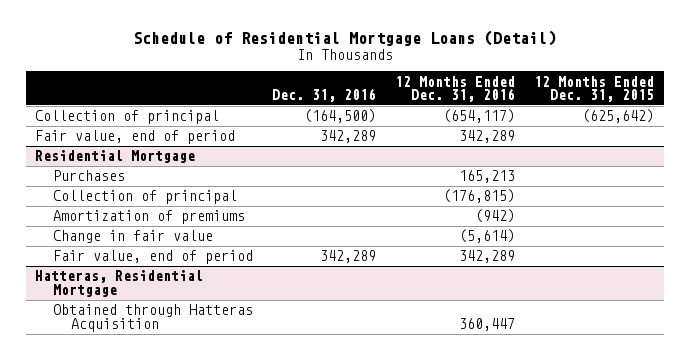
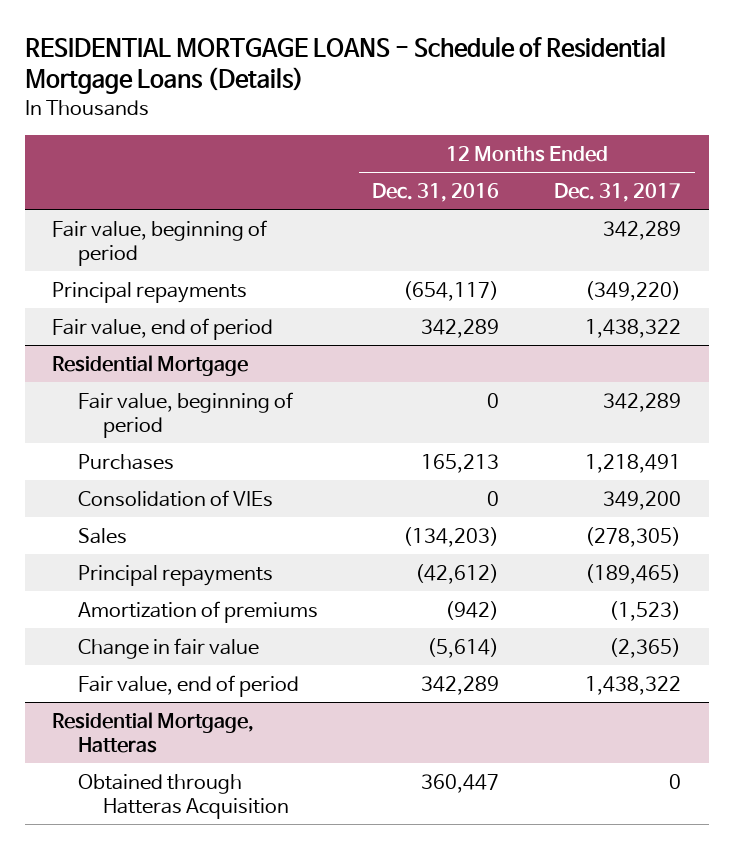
[132,29,556,46] Schedule of Residential Mortgage Loans (Detail) -> [24,37,666,95] RESIDENTIAL MORTGAGE LOANS - Schedule of Residential Mortgage Loans (Details)
[272,88,377,103] Dec. 31, 2016 -> none
[534,75,655,103] 12 Months Ended Dec. 31, 2015 -> none
none -> [554,182,682,202] Dec. 31, 2017
none -> [52,219,268,267] Fair value, beginning of period
[35,110,220,125] Collection of principal -> [52,281,248,303] Principal repayments
none -> [77,391,293,439] Fair value, beginning of period
none -> [77,489,273,507] Consolidation of VIEs
none -> [77,527,127,544] Sales
[53,190,238,205] Collection of principal -> [77,564,273,586] Principal repayments
[443,189,516,204] (176,815) -> [415,563,500,584] (42,612)
[35,270,204,298] Hatteras, Residential Mortgage -> [52,711,255,754] Residential Mortgage, Hatteras

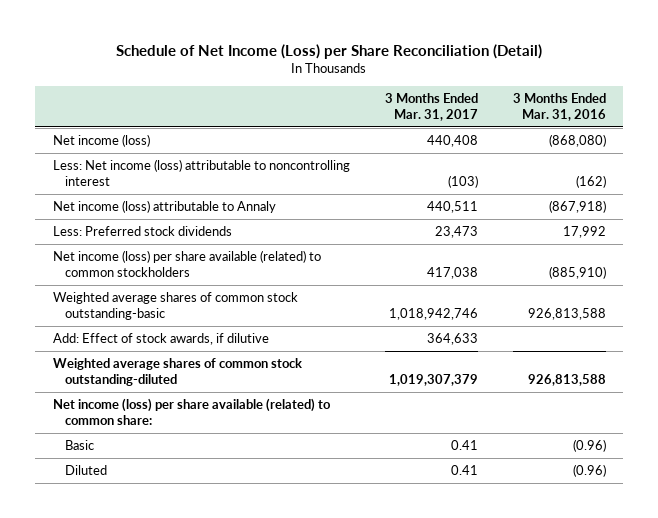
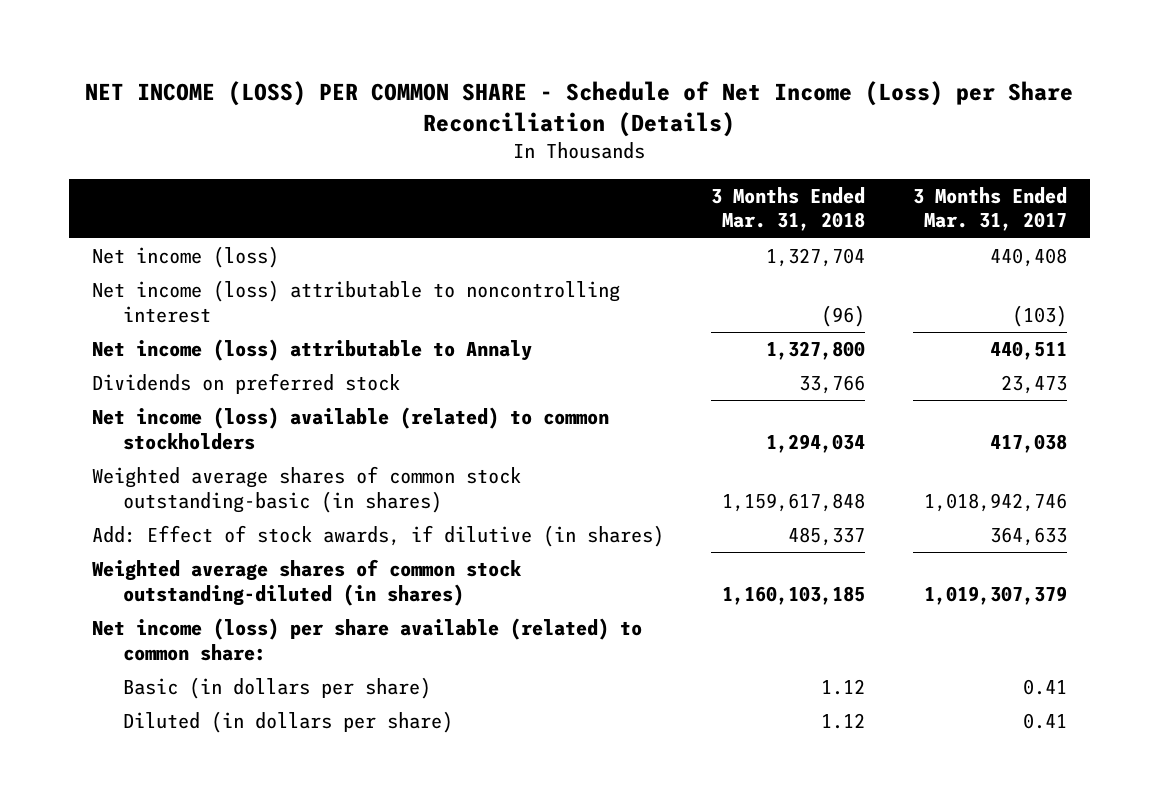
[116,43,543,59] Schedule of Net Income (Loss) per Share Reconciliation (Detail) -> [85,81,1074,138] NET INCOME (LOSS) PER COMMON SHARE - Schedule of Net Income (Loss) per Share Reconciliation (Details)
[512,93,606,122] 3 Months Ended Mar. 31, 2016 -> none
none -> [711,186,866,232] 3 Months Ended Mar. 31, 2018
[52,159,350,187] Less: Net income (loss) attributable to noncontrolling interest -> [92,280,621,323] Net income (loss) attributable to noncontrolling interest
[52,226,232,237] Less: Preferred stock dividends -> [92,373,401,395] Dividends on preferred stock
[52,250,321,278] Net income (loss) per share available (related) to common stockholders -> [92,407,610,450] Net income (loss) available (related) to common stockholders
[52,292,298,321] Weighted average shares of common stock outstanding-basic -> [92,466,522,513] Weighted average shares of common stock outstanding-basic (in shares)
[52,333,269,346] Add: Effect of stock awards, if dilutive -> [92,525,665,548] Add: Effect of stock awards, if dilutive (in shares)
[52,358,302,387] Weighted average shares of common stock outstanding-diluted -> [92,559,523,606] Weighted average shares of common stock outstanding-diluted (in shares)
[65,440,95,451] Basic -> [122,677,431,700] Basic (in dollars per share)
[65,465,108,476] Diluted -> [122,711,453,734] Diluted (in dollars per share)

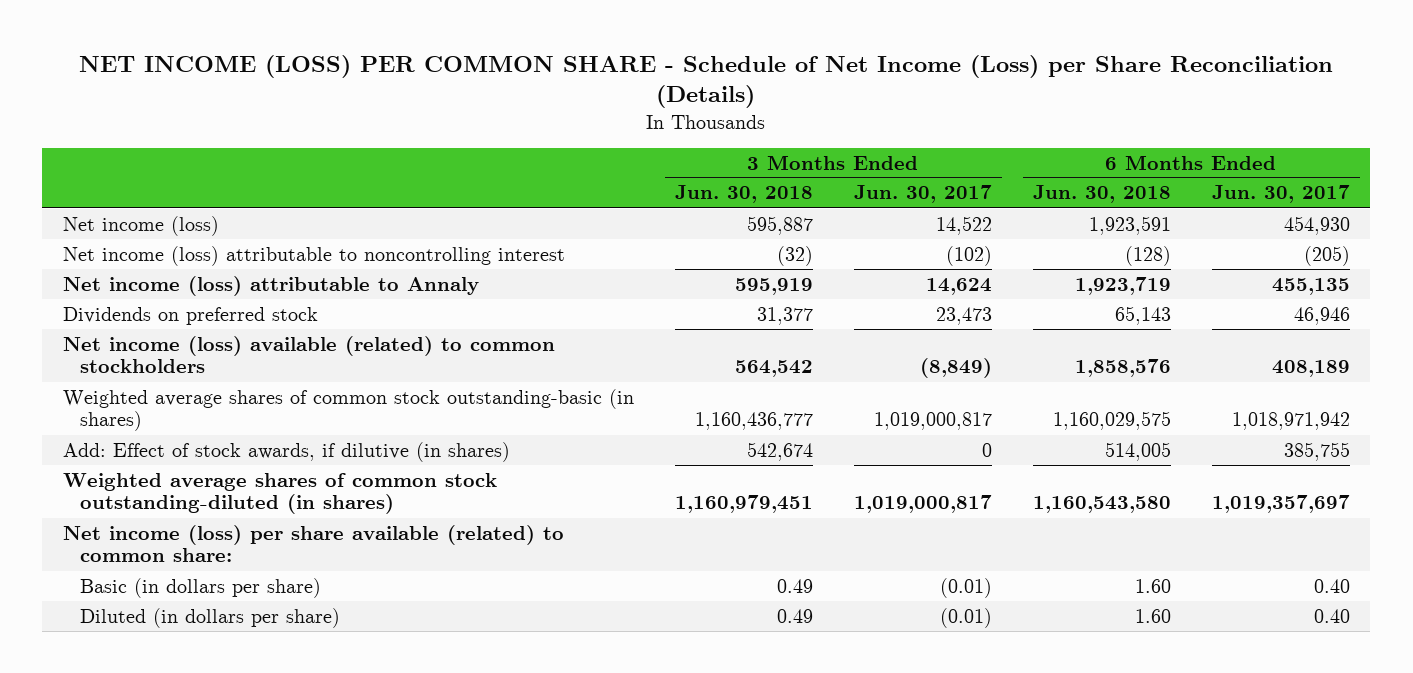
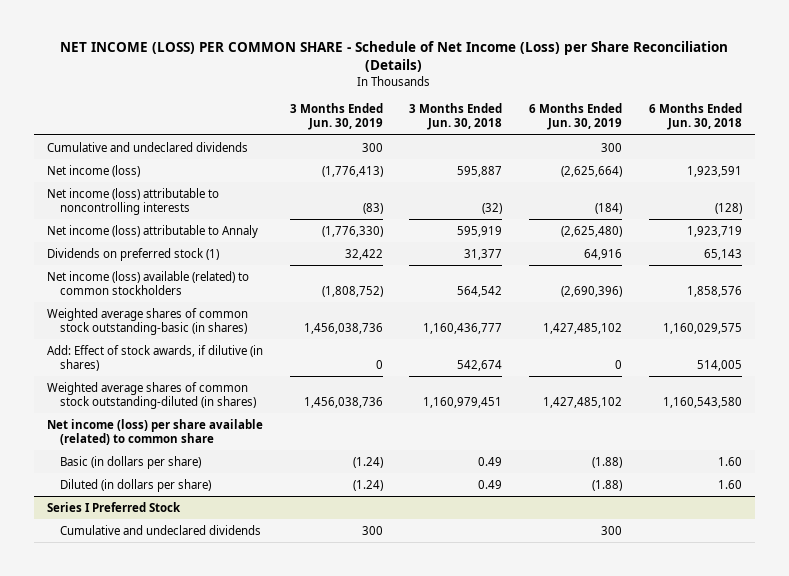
[853,185,992,204] Jun. 30, 2017 -> none
[1211,185,1350,204] Jun. 30, 2017 -> none
none -> [289,103,383,131] 3 Months Ended Jun. 30, 2019
none -> [529,103,623,131] 6 Months Ended Jun. 30, 2019
none -> [47,141,249,152] Cumulative and undeclared dividends
[62,245,565,266] Net income (loss) attributable to noncontrolling interest -> [47,187,220,215] Net income (loss) attributable to noncontrolling interests
[62,306,318,325] Dividends on preferred stock -> [47,247,220,261] Dividends on preferred stock (1)
[62,524,564,563] Net income (loss) per share available (related) to common share: -> [47,418,264,445] Net income (loss) per share available (related) to common share
none -> [47,501,182,512] Series I Preferred Stock
none -> [60,524,262,535] Cumulative and undeclared dividends

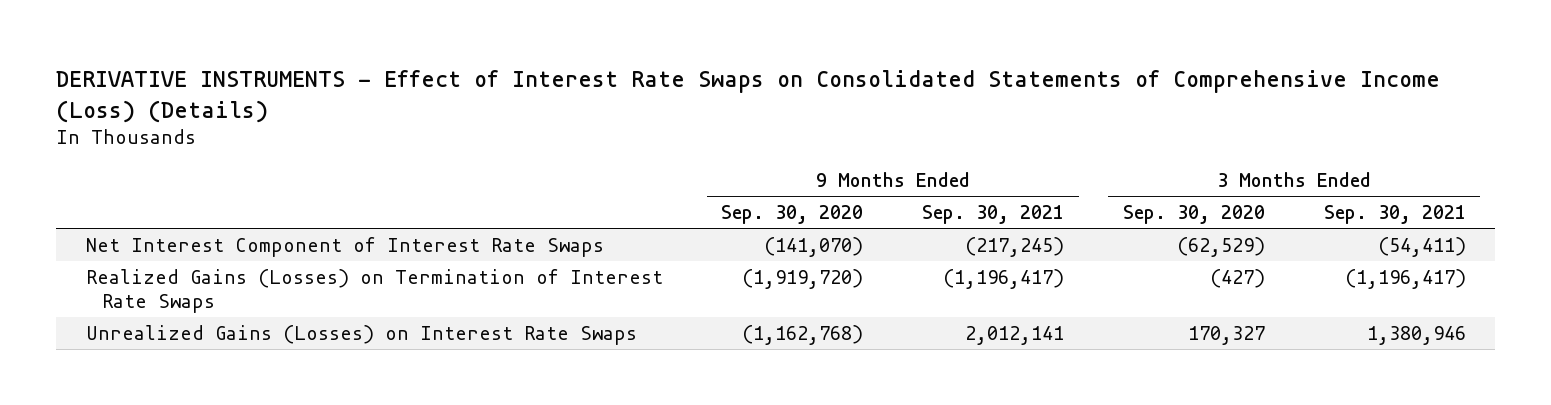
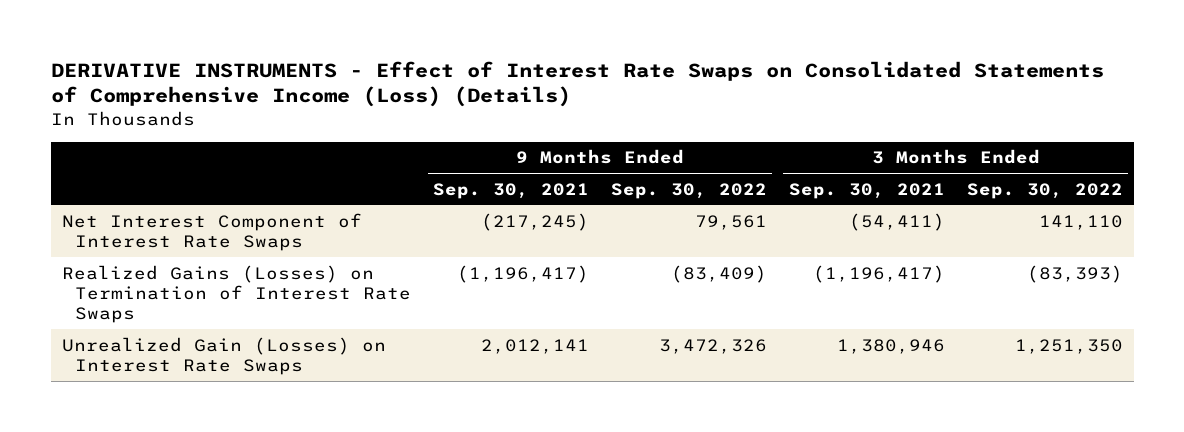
[721,205,864,225] Sep. 30, 2020 -> none
[1122,205,1265,225] Sep. 30, 2020 -> none
none -> [610,182,767,199] Sep. 30, 2022
none -> [966,182,1123,199] Sep. 30, 2022
[85,324,637,345] Unrealized Gains (Losses) on Interest Rate Swaps -> [61,336,386,375] Unrealized Gain (Losses) on Interest Rate Swaps

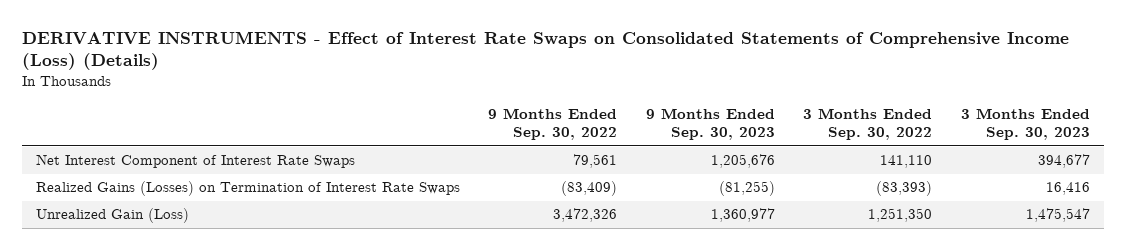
[433,182,590,199] Sep. 30, 2021 -> none
[788,182,945,199] Sep. 30, 2021 -> none
none -> [645,107,775,141] 9 Months Ended Sep. 30, 2023
none -> [960,107,1090,141] 3 Months Ended Sep. 30, 2023
[61,336,386,375] Unrealized Gain (Losses) on Interest Rate Swaps -> [35,208,189,224] Unrealized Gain (Loss)

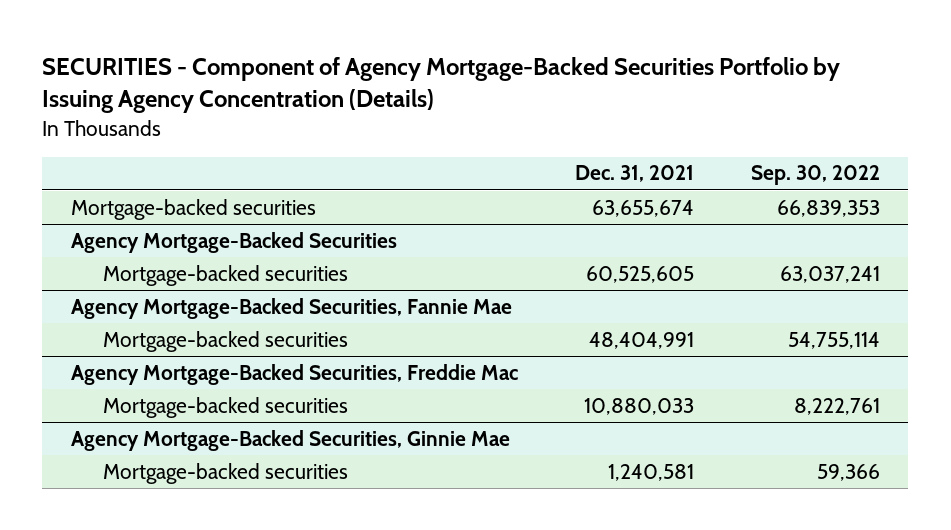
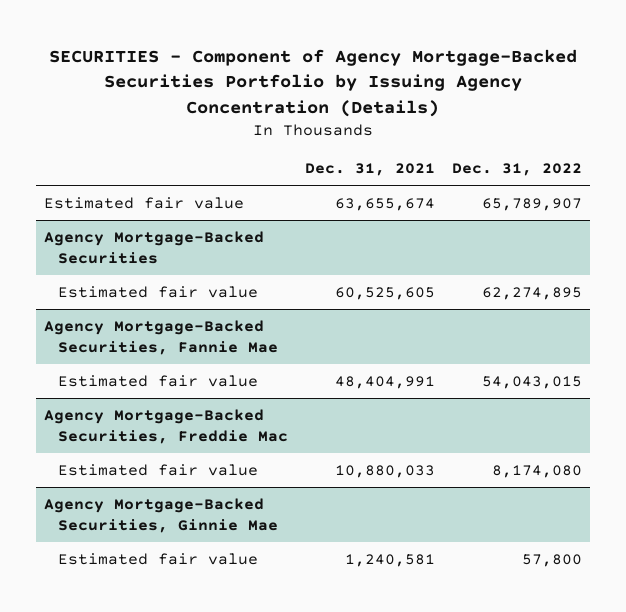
[750,165,880,186] Sep. 30, 2022 -> none
none -> [451,163,582,177] Dec. 31, 2022
[70,198,316,220] Mortgage-backed securities -> [44,196,245,209] Estimated fair value
[102,264,348,286] Mortgage-backed securities -> [58,285,259,298] Estimated fair value
[102,330,348,352] Mortgage-backed securities -> [58,374,259,387] Estimated fair value
[102,396,348,418] Mortgage-backed securities -> [58,463,259,476] Estimated fair value
[102,462,348,484] Mortgage-backed securities -> [58,552,259,565] Estimated fair value

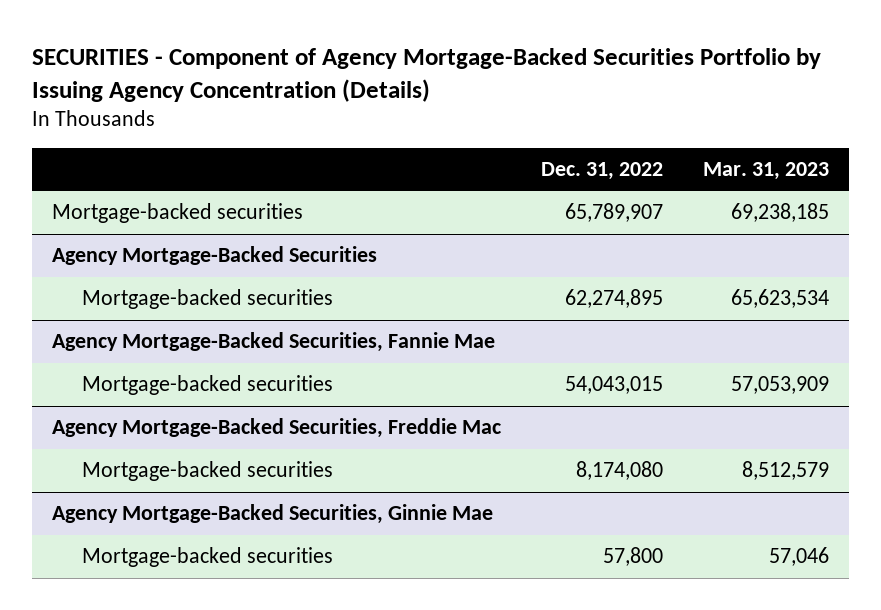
[304,163,435,177] Dec. 31, 2021 -> none
none -> [703,161,830,180] Mar. 31, 2023
[44,196,245,209] Estimated fair value -> [51,203,303,224] Mortgage-backed securities
[58,285,259,298] Estimated fair value -> [81,289,333,310] Mortgage-backed securities
[58,374,259,387] Estimated fair value -> [81,375,333,396] Mortgage-backed securities
[58,463,259,476] Estimated fair value -> [81,461,333,482] Mortgage-backed securities
[58,552,259,565] Estimated fair value -> [81,547,333,568] Mortgage-backed securities

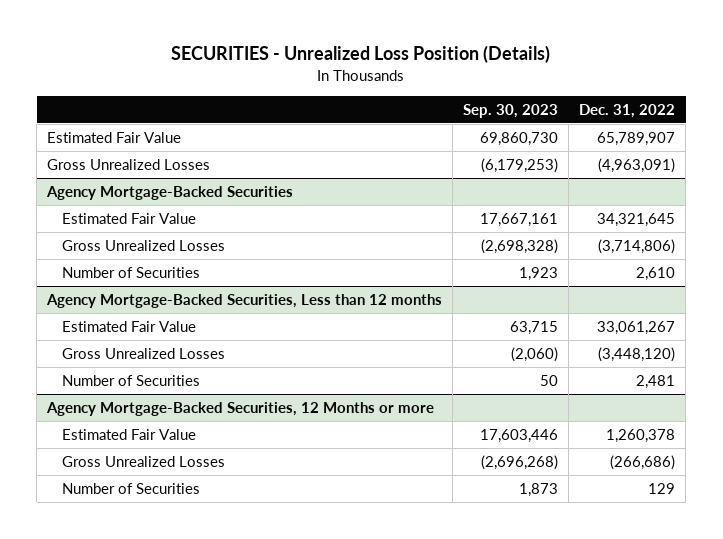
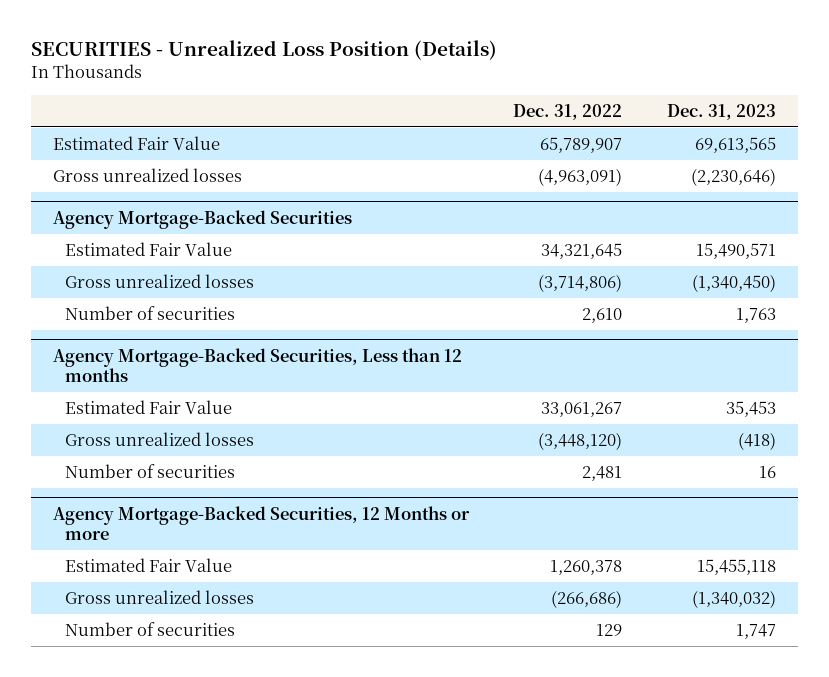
[463,103,559,118] Sep. 30, 2023 -> none
none -> [666,103,776,120] Dec. 31, 2023
[47,159,211,171] Gross Unrealized Losses -> [53,168,243,183] Gross unrealized losses
[62,240,226,252] Gross Unrealized Losses -> [64,274,254,289] Gross unrealized losses
[62,267,201,279] Number of Securities -> [64,306,235,321] Number of securities
[62,348,226,360] Gross Unrealized Losses -> [64,432,254,447] Gross unrealized losses
[62,375,201,387] Number of Securities -> [64,464,235,479] Number of securities
[62,456,226,468] Gross Unrealized Losses -> [64,590,254,605] Gross unrealized losses
[62,483,201,495] Number of Securities -> [64,622,235,637] Number of securities

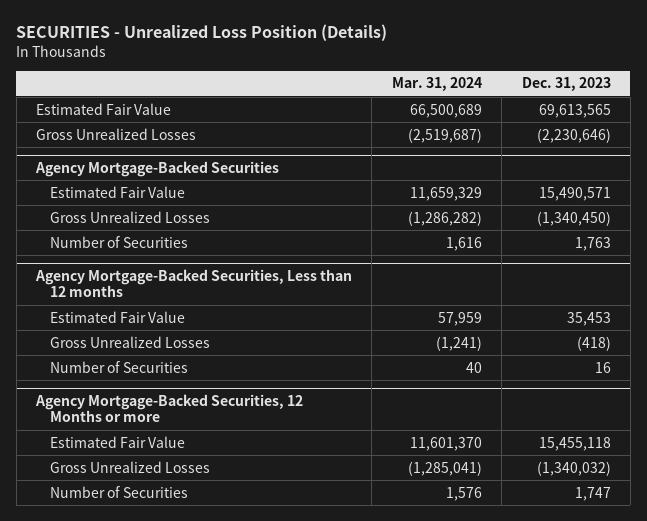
[513,103,623,120] Dec. 31, 2022 -> none
none -> [391,77,482,92] Mar. 31, 2024
[53,168,243,183] Gross unrealized losses -> [36,127,197,140] Gross Unrealized Losses
[64,274,254,289] Gross unrealized losses -> [49,210,210,223] Gross Unrealized Losses
[64,306,235,321] Number of securities -> [49,235,188,248] Number of Securities
[64,432,254,447] Gross unrealized losses -> [49,335,210,348] Gross Unrealized Losses
[64,464,235,479] Number of securities -> [49,360,188,373] Number of Securities
[64,590,254,605] Gross unrealized losses -> [49,460,210,473] Gross Unrealized Losses
[64,622,235,637] Number of securities -> [49,485,188,498] Number of Securities

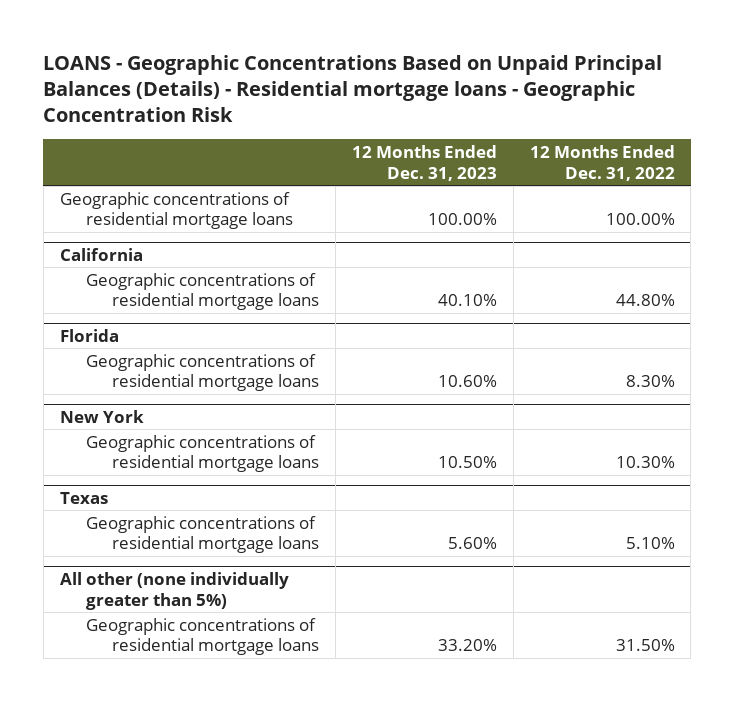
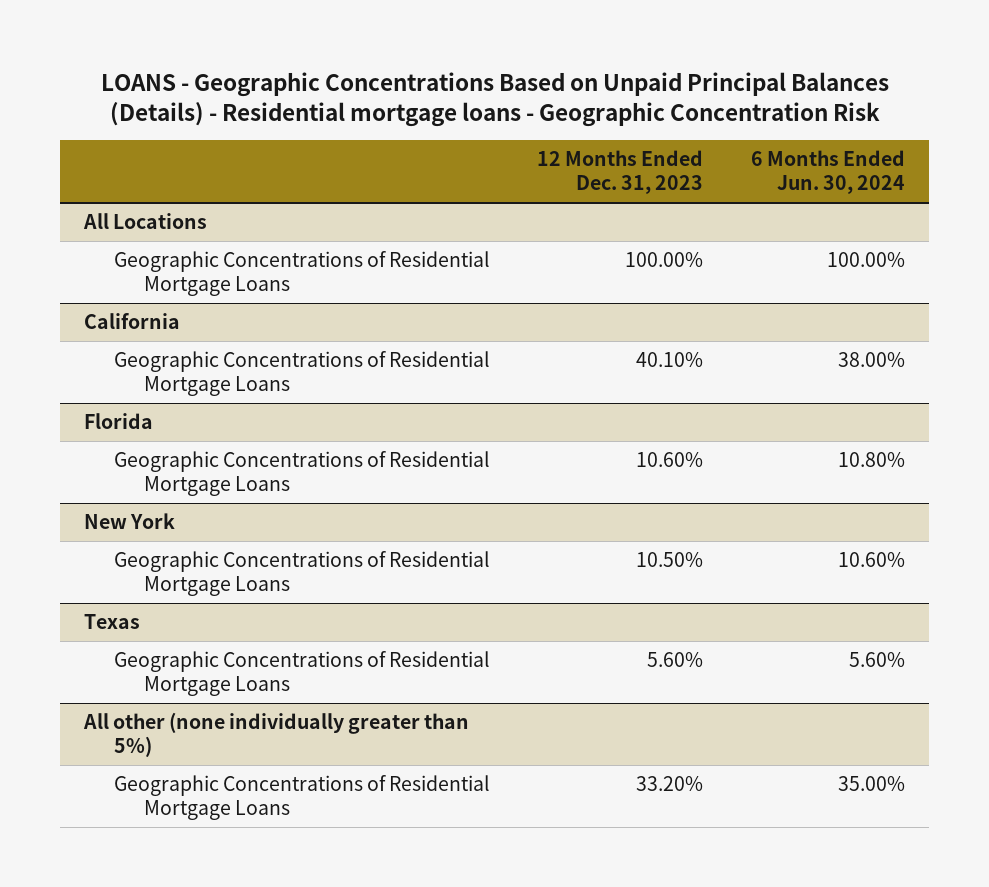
[529,144,675,181] 12 Months Ended Dec. 31, 2022 -> none
none -> [751,150,906,195] 6 Months Ended Jun. 30, 2024
none -> [83,213,208,230] All Locations
[59,191,293,230] Geographic concentrations of residential mortgage loans -> [113,251,490,296] Geographic Concentrations of Residential Mortgage Loans
[85,272,320,311] Geographic concentrations of residential mortgage loans -> [113,351,490,396] Geographic Concentrations of Residential Mortgage Loans
[85,353,320,392] Geographic concentrations of residential mortgage loans -> [113,451,490,496] Geographic Concentrations of Residential Mortgage Loans
[85,434,320,473] Geographic concentrations of residential mortgage loans -> [113,551,490,596] Geographic Concentrations of Residential Mortgage Loans
[85,515,320,554] Geographic concentrations of residential mortgage loans -> [113,651,490,696] Geographic Concentrations of Residential Mortgage Loans
[85,617,320,656] Geographic concentrations of residential mortgage loans -> [113,775,490,820] Geographic Concentrations of Residential Mortgage Loans

